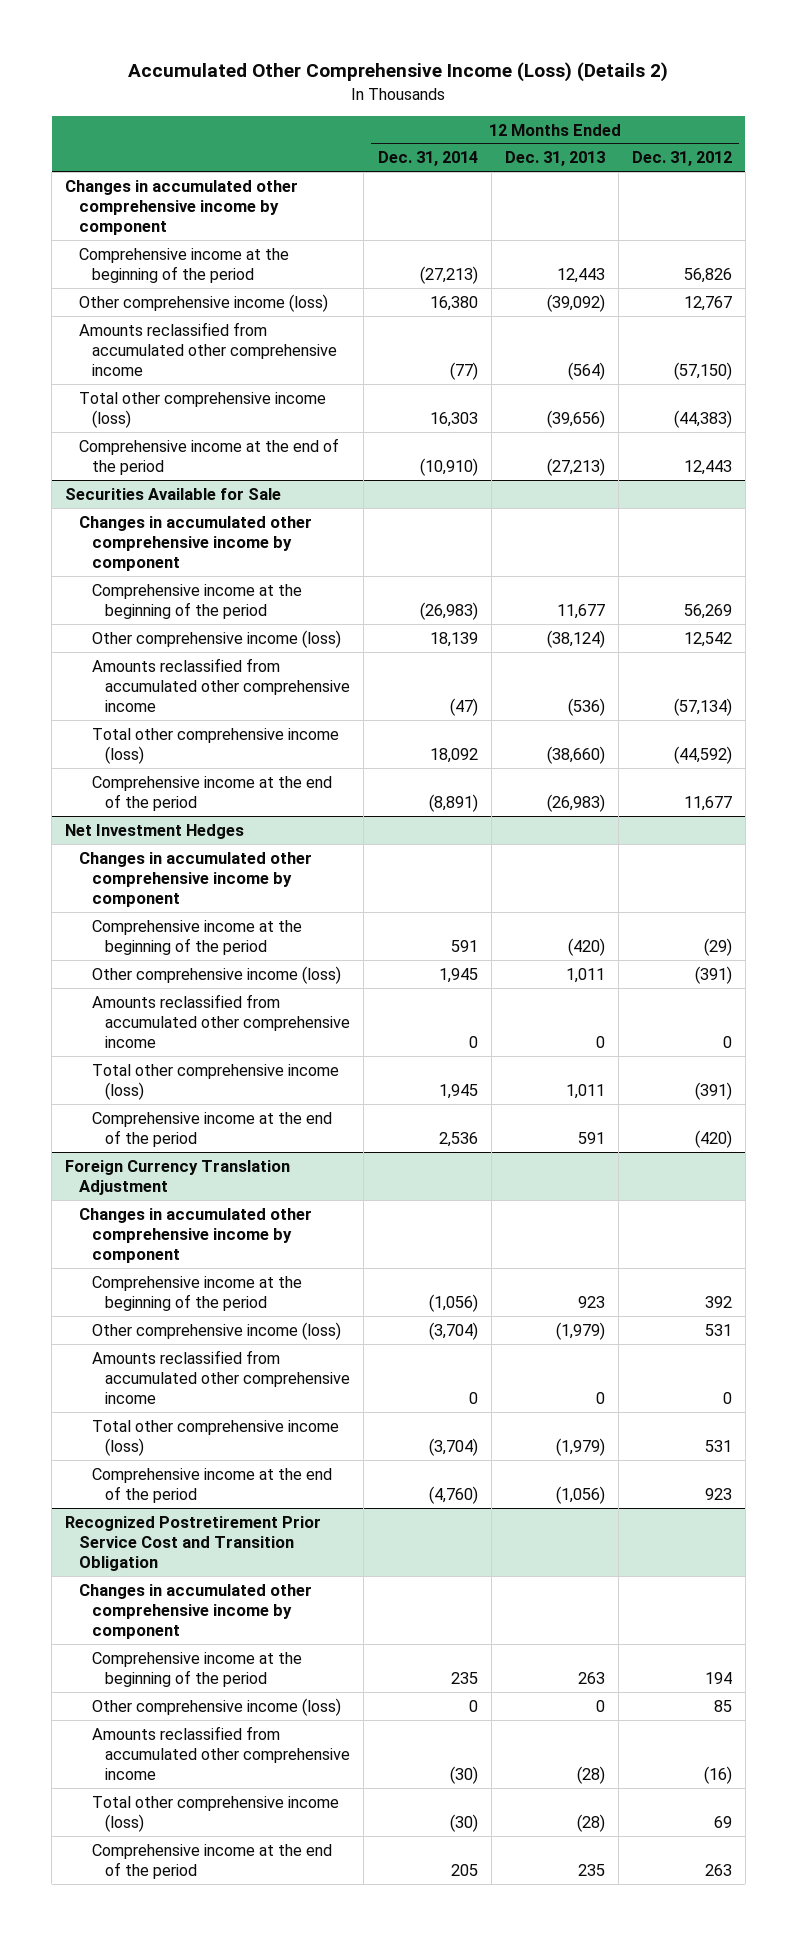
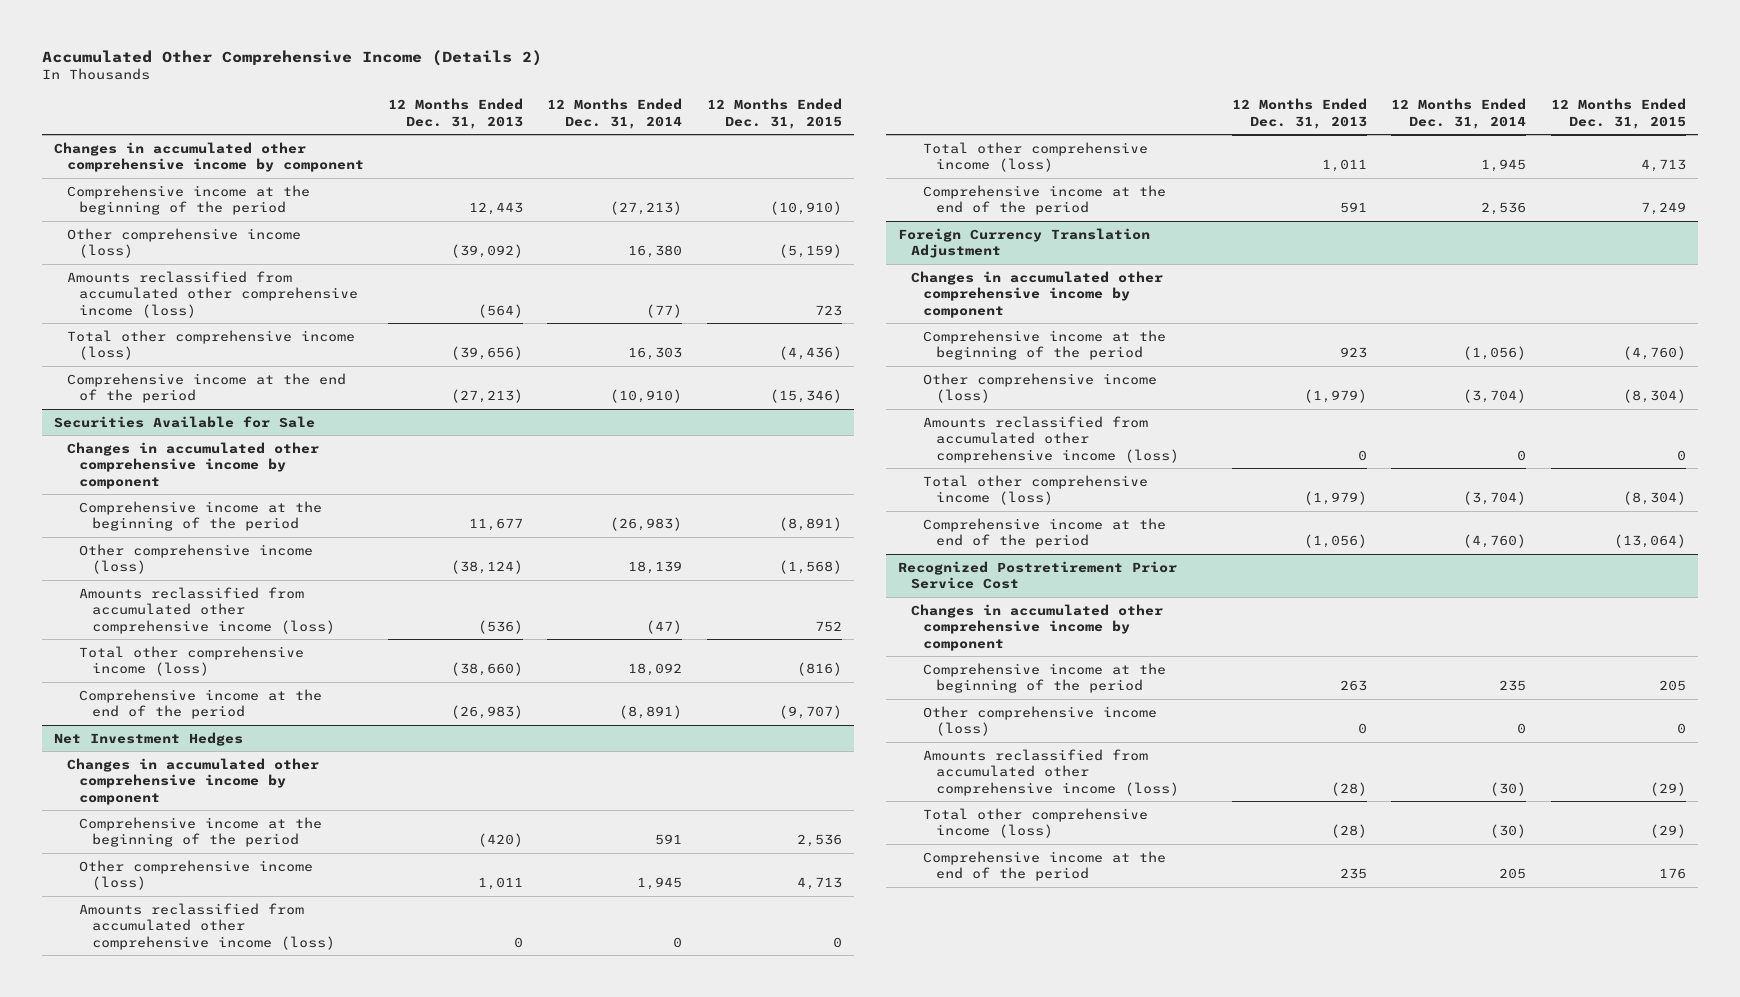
[128,62,669,83] Accumulated Other Comprehensive Income (Loss) (Details 2) -> [41,49,542,66] Accumulated Other Comprehensive Income (Details 2)
[631,151,732,167] Dec. 31, 2012 -> none
none -> [706,98,842,129] 12 Months Ended Dec. 31, 2015
[78,321,338,376] Amounts reclassified from accumulated other comprehensive income -> [66,270,359,318] Amounts reclassified from accumulated other comprehensive income (loss)
[92,657,351,712] Amounts reclassified from accumulated other comprehensive income -> [79,586,335,634] Amounts reclassified from accumulated other comprehensive income (loss)
[92,993,351,1048] Amounts reclassified from accumulated other comprehensive income -> [79,902,335,950] Amounts reclassified from accumulated other comprehensive income (loss)
[92,1349,351,1404] Amounts reclassified from accumulated other comprehensive income -> [923,415,1179,463] Amounts reclassified from accumulated other comprehensive income (loss)
[65,1515,322,1571] Recognized Postretirement Prior Service Cost and Transition Obligation -> [898,560,1178,590] Recognized Postretirement Prior Service Cost
[92,1725,351,1780] Amounts reclassified from accumulated other comprehensive income -> [923,748,1179,796] Amounts reclassified from accumulated other comprehensive income (loss)

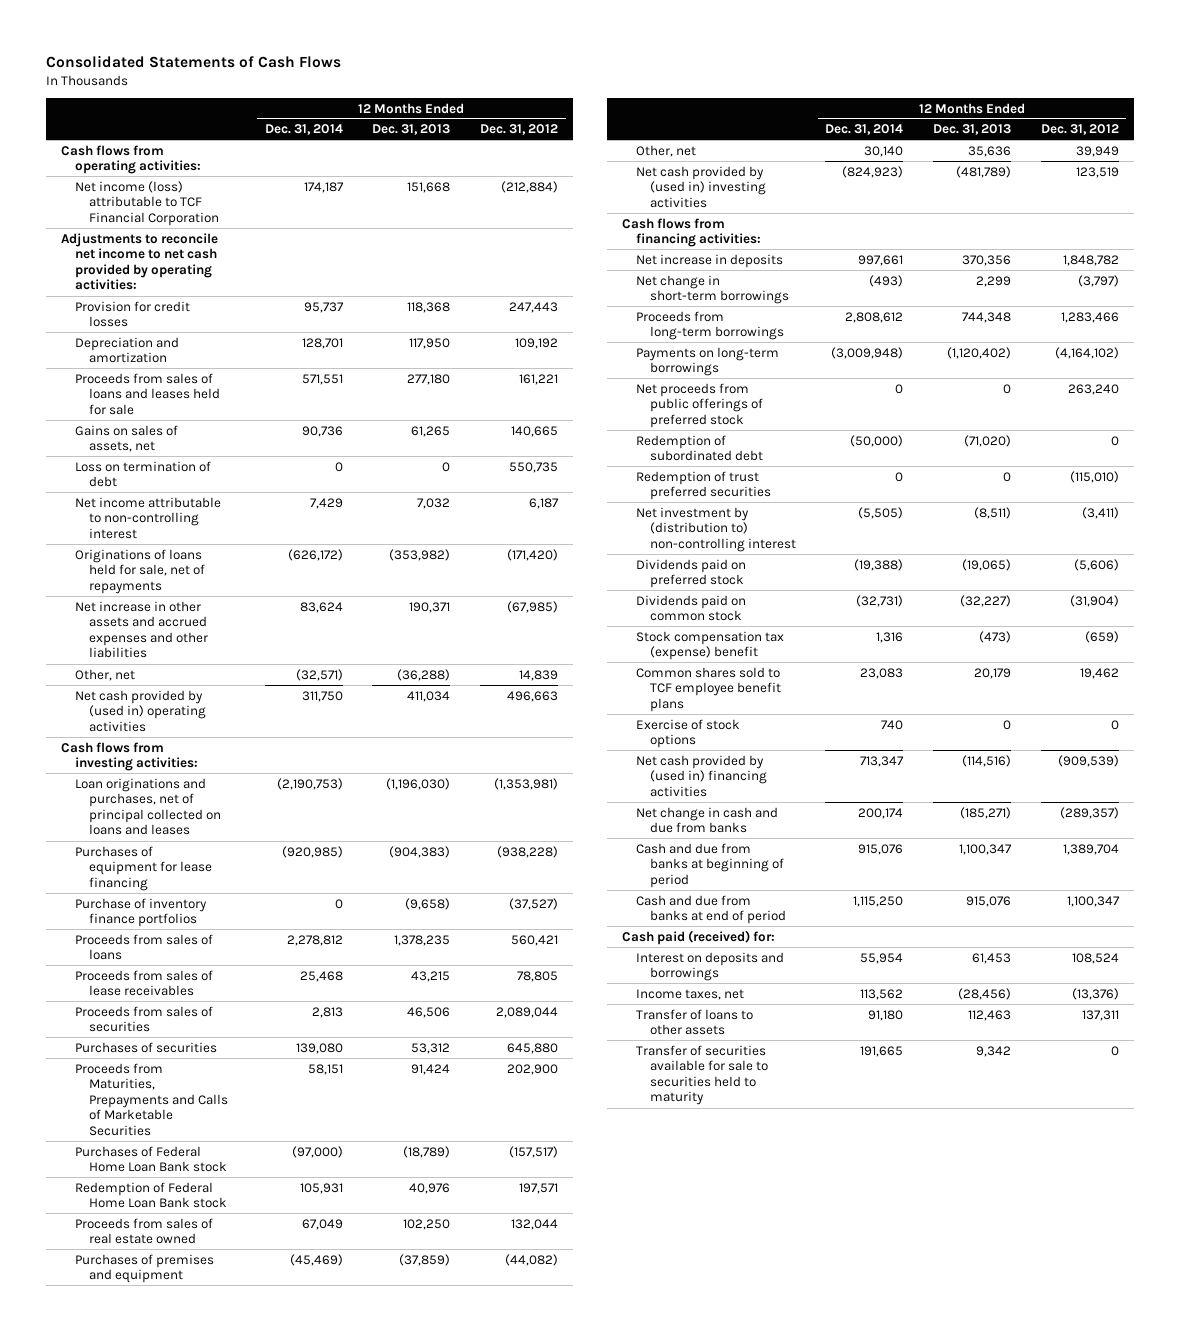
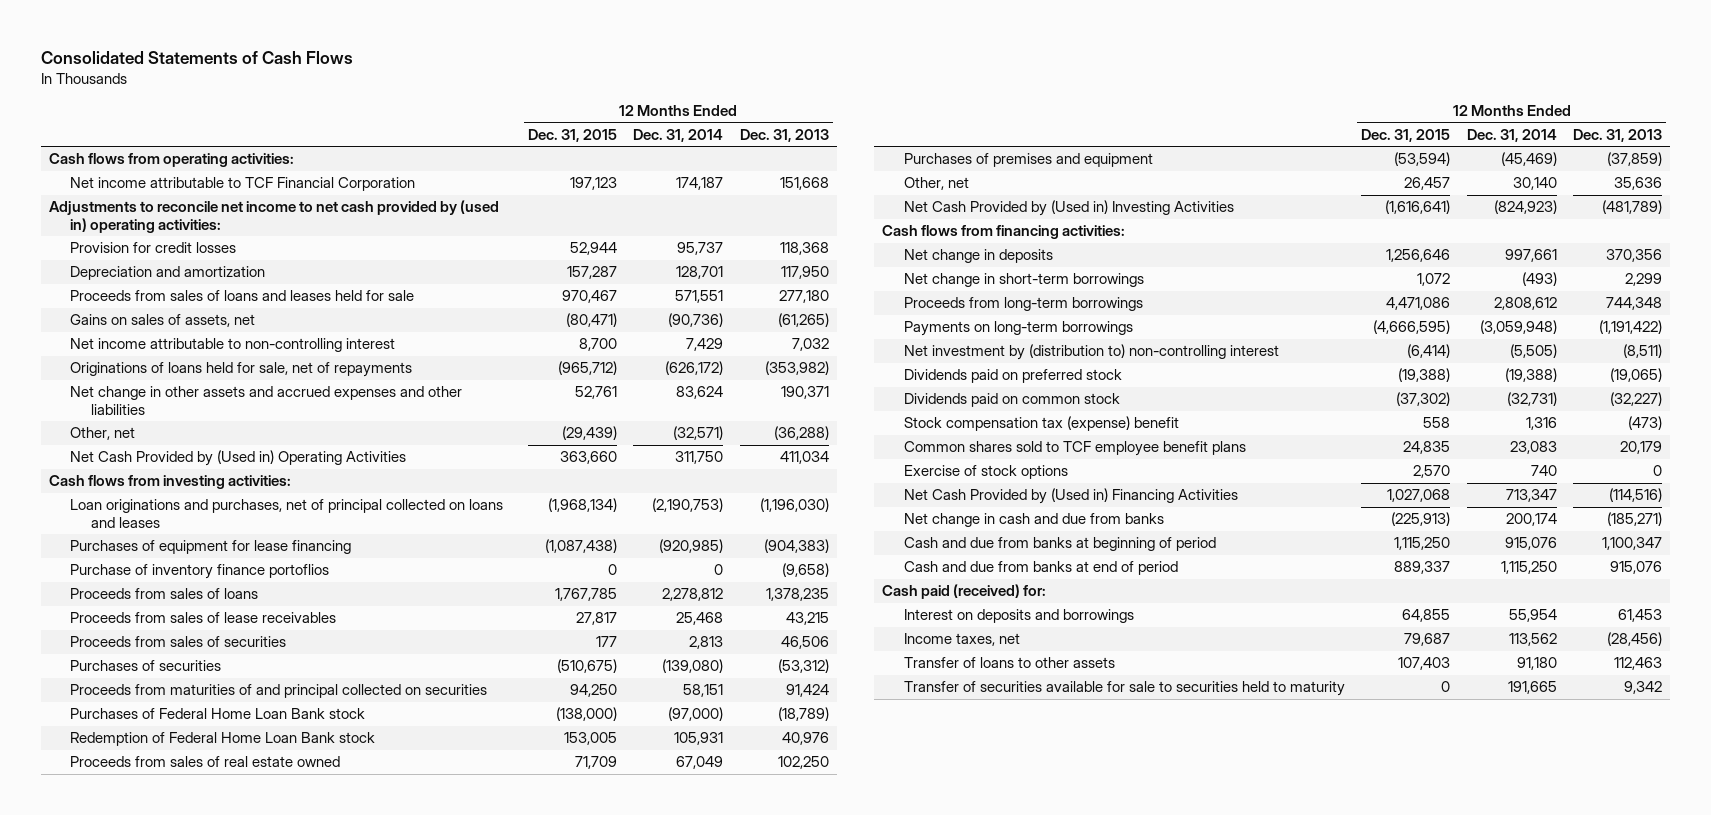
[480,124,559,136] Dec. 31, 2012 -> none
none -> [527,128,617,142] Dec. 31, 2015
[74,180,219,226] Net income (loss) attributable to TCF Financial Corporation -> [70,177,416,192] Net income attributable to TCF Financial Corporation
[60,232,218,291] Adjustments to reconcile net income to net cash provided by operating activities: -> [48,200,499,234] Adjustments to reconcile net income to net cash provided by (used in) operating activities:
[74,460,211,488] Loss on termination of debt -> none
[301,425,343,437] 90,736 -> [668,313,724,328] (90,736)
[411,425,451,437] 61,265 -> [777,313,829,328] (61,265)
[74,600,208,659] Net increase in other assets and accrued expenses and other liabilities -> [70,386,463,416] Net change in other assets and accrued expenses and other liabilities
[74,689,206,732] Net cash provided by (used in) operating activities -> [70,450,407,467] Net Cash Provided by (Used in) Operating Activities
[74,897,207,928] Purchase of inventory finance portfolios -> [70,564,330,580] Purchase of inventory finance portoflios
[295,1042,343,1054] 139,080 -> [662,659,724,674] (139,080)
[411,1042,451,1054] 53,312 -> [777,659,829,674] (53,312)
[74,1062,228,1137] Proceeds from Maturities, Prepayments and Calls of Marketable Securities -> [70,684,488,699] Proceeds from maturities of and principal collected on securities
[635,165,766,208] Net cash provided by (used in) investing activities -> [903,200,1234,217] Net Cash Provided by (Used in) Investing Activities
[635,253,783,268] Net increase in deposits -> [903,249,1053,264] Net change in deposits
[635,382,763,428] Net proceeds from public offerings of preferred stock -> none
[635,434,763,462] Redemption of subordinated debt -> none
[635,470,771,501] Redemption of trust preferred securities -> none
[831,346,904,359] (3,009,948) -> [1479,320,1557,335] (3,059,948)
[947,346,1012,359] (1,120,402) -> [1599,320,1663,335] (1,191,422)
[635,754,767,797] Net cash provided by (used in) financing activities -> [903,488,1238,505] Net Cash Provided by (Used in) Financing Activities

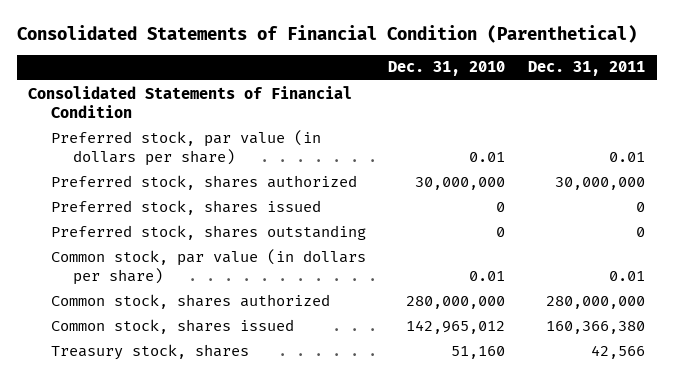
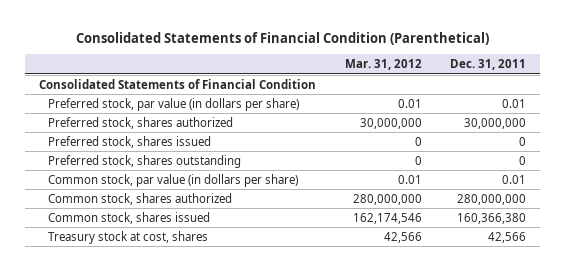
[388,61,506,77] Dec. 31, 2010 -> none
none -> [344,59,422,71] Mar. 31, 2012
[50,343,249,360] Treasury stock, shares -> [48,230,209,244] Treasury stock at cost, shares

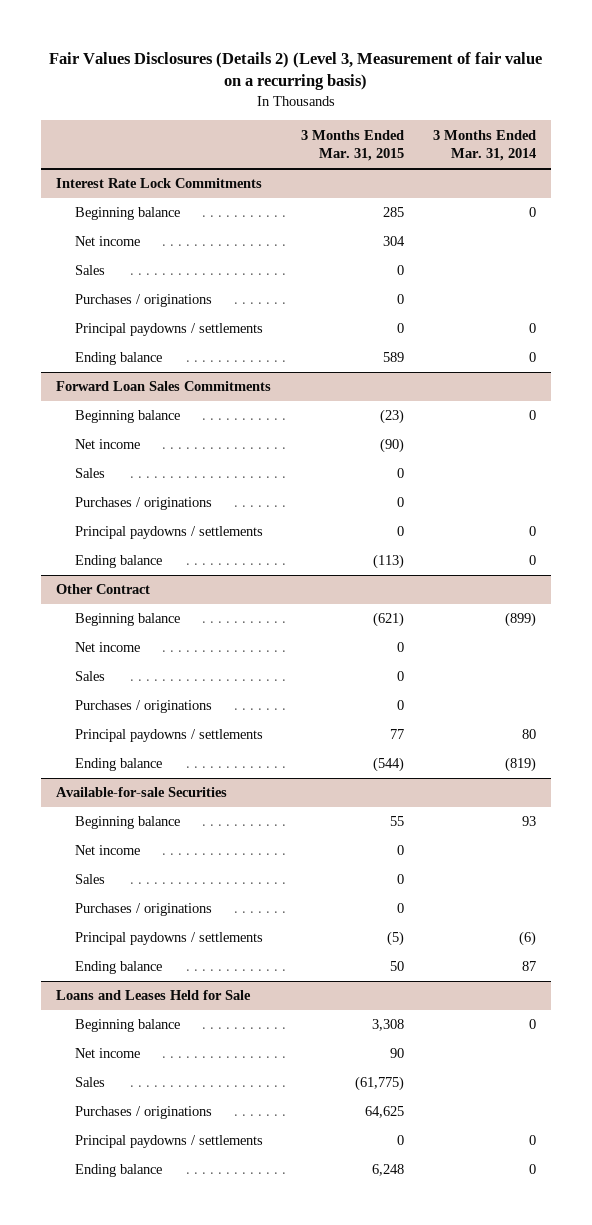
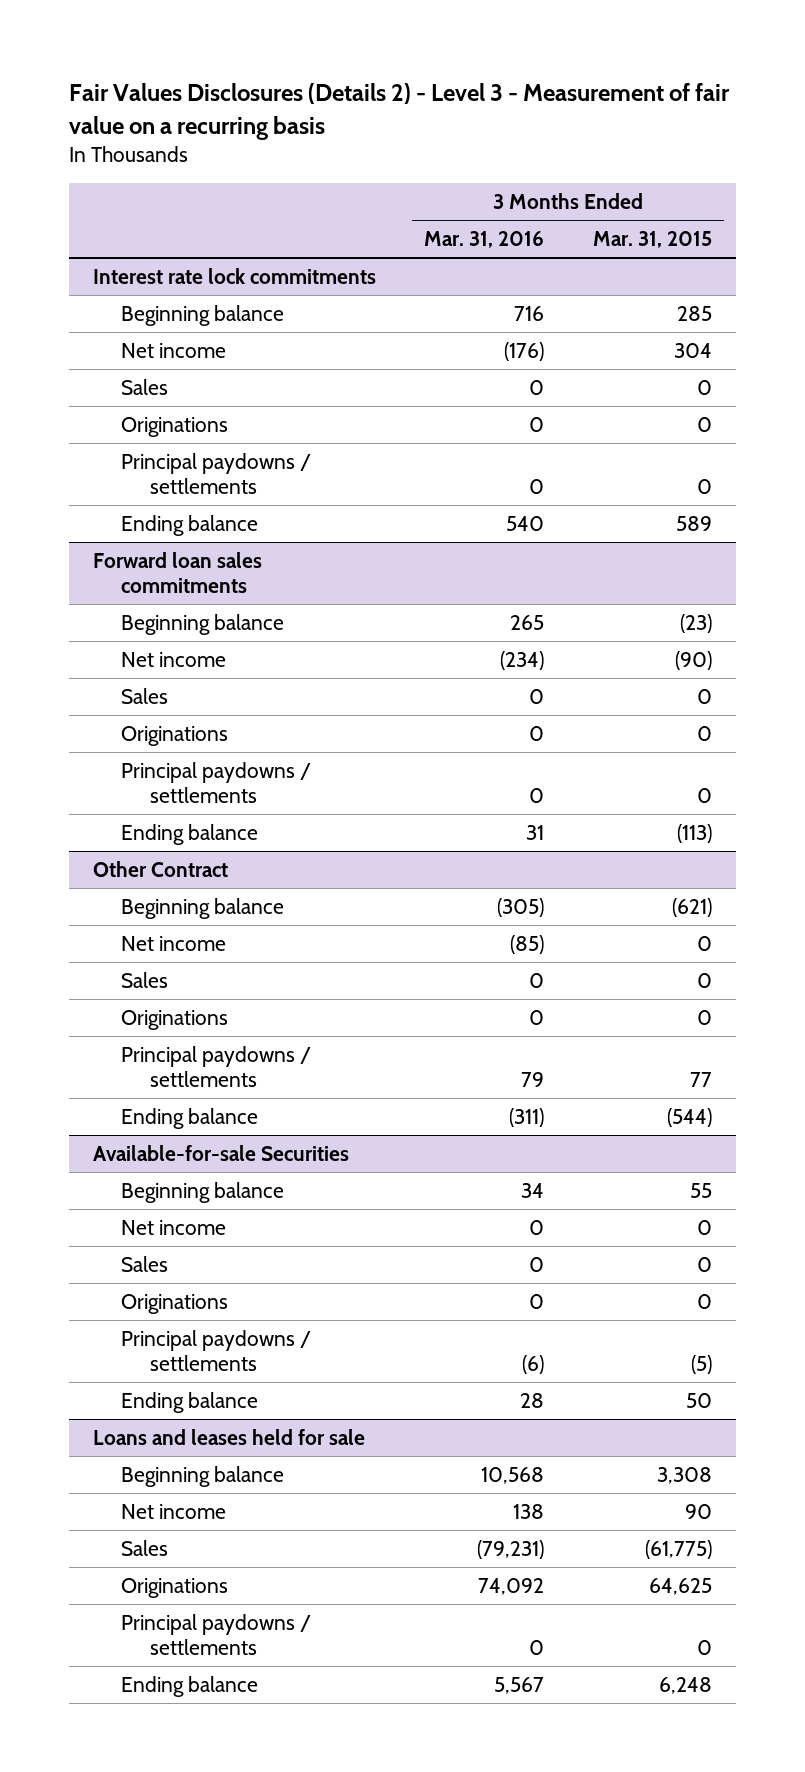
[49,51,543,91] Fair Values Disclosures (Details 2) (Level 3, Measurement of fair value on a recurring basis) -> [68,83,730,140] Fair Values Disclosures (Details 2) - Level 3 - Measurement of fair value on a recurring basis
[433,129,537,162] 3 Months Ended Mar. 31, 2014 -> none
none -> [424,231,545,249] Mar. 31, 2016
[56,178,263,189] Interest Rate Lock Commitments -> [92,267,376,284] Interest rate lock commitments
[74,294,212,308] Purchases / originations -> [121,416,229,437] Originations
[56,381,272,392] Forward Loan Sales Commitments -> [92,551,262,593] Forward loan sales commitments
[74,497,212,511] Purchases / originations -> [121,725,229,746] Originations
[74,700,212,714] Purchases / originations -> [121,1009,229,1030] Originations
[74,903,212,917] Purchases / originations -> [121,1293,229,1314] Originations
[56,990,252,1001] Loans and Leases Held for Sale -> [92,1428,365,1445] Loans and leases held for sale
[74,1106,212,1120] Purchases / originations -> [121,1577,229,1598] Originations

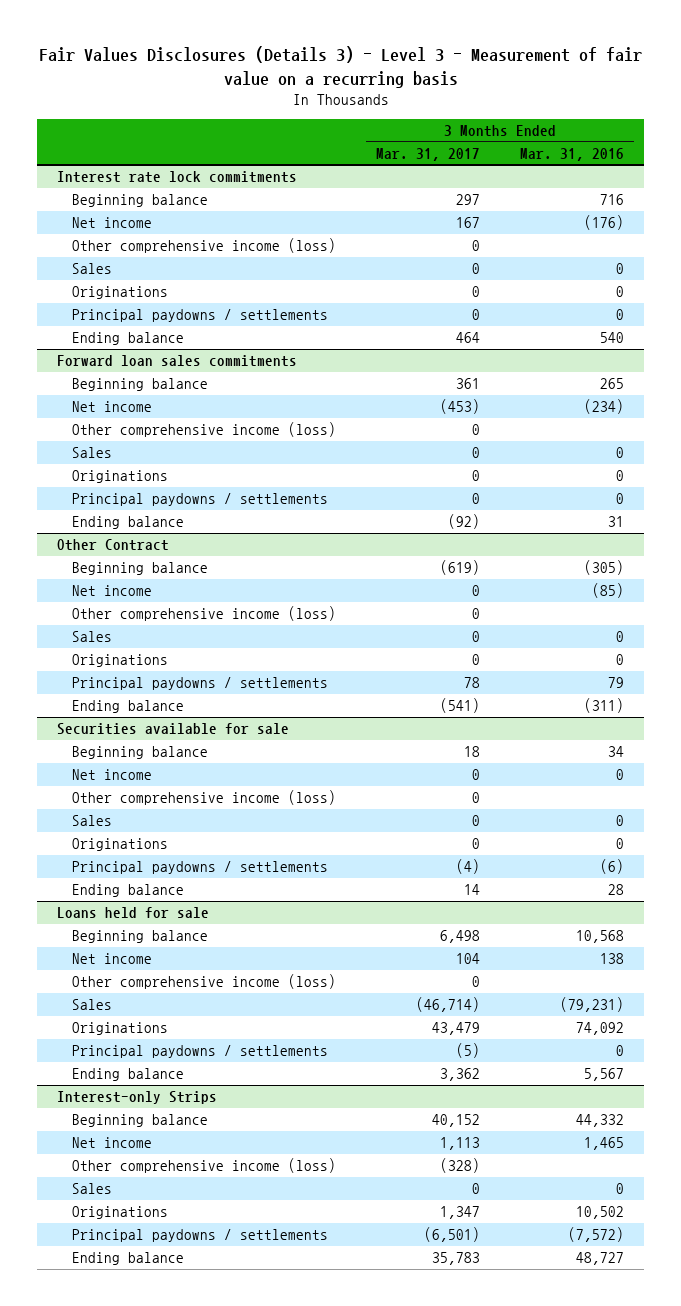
[68,83,730,140] Fair Values Disclosures (Details 2) - Level 3 - Measurement of fair value on a recurring basis -> [38,46,642,88] Fair Values Disclosures (Details 3) - Level 3 - Measurement of fair value on a recurring basis
[592,231,712,249] Mar. 31, 2015 -> none
none -> [376,147,481,161] Mar. 31, 2017
none -> [72,238,337,254] Other comprehensive income (loss)
none -> [72,422,337,438] Other comprehensive income (loss)
none -> [72,606,337,622] Other comprehensive income (loss)
[92,1144,349,1161] Available-for-sale Securities -> [56,723,289,736] Securities available for sale
none -> [72,790,337,806] Other comprehensive income (loss)
[92,1428,365,1445] Loans and leases held for sale -> [56,907,209,919] Loans held for sale
none -> [72,974,337,990] Other comprehensive income (loss)
none -> [56,1091,217,1105] Interest-only Strips
none -> [72,1114,209,1128] Beginning balance
none -> [72,1137,153,1149] Net income
none -> [72,1158,337,1174] Other comprehensive income (loss)
none -> [72,1183,113,1195] Sales
none -> [72,1206,169,1220] Originations
none -> [72,1229,329,1243] Principal paydowns / settlements
none -> [72,1252,185,1266] Ending balance

